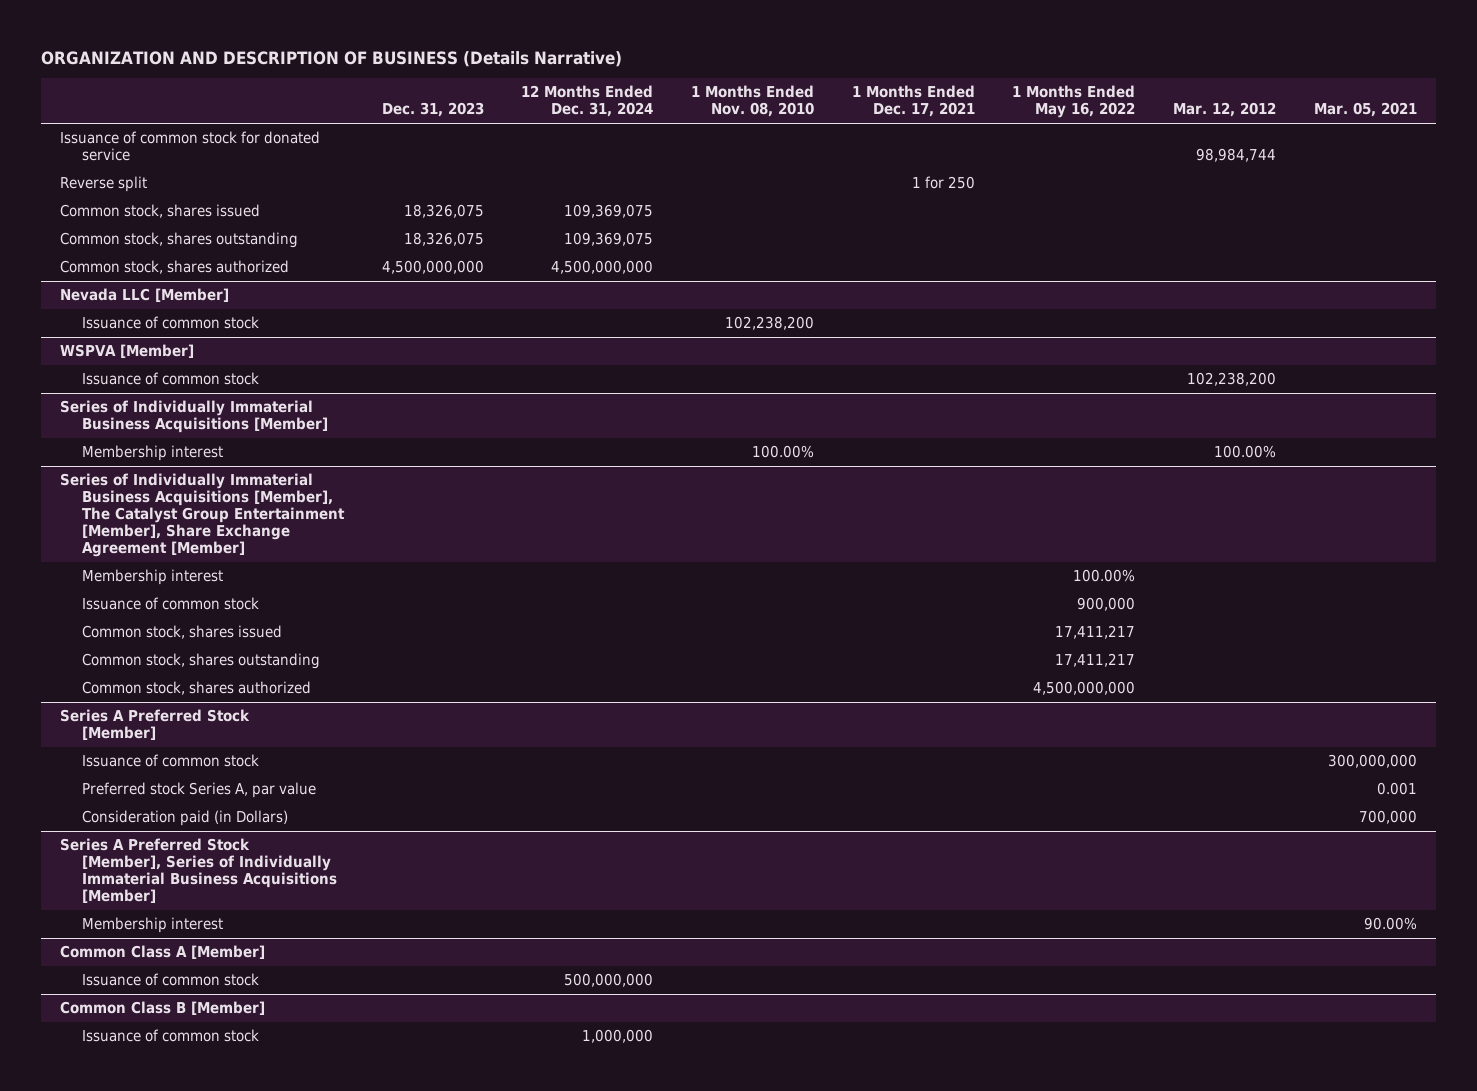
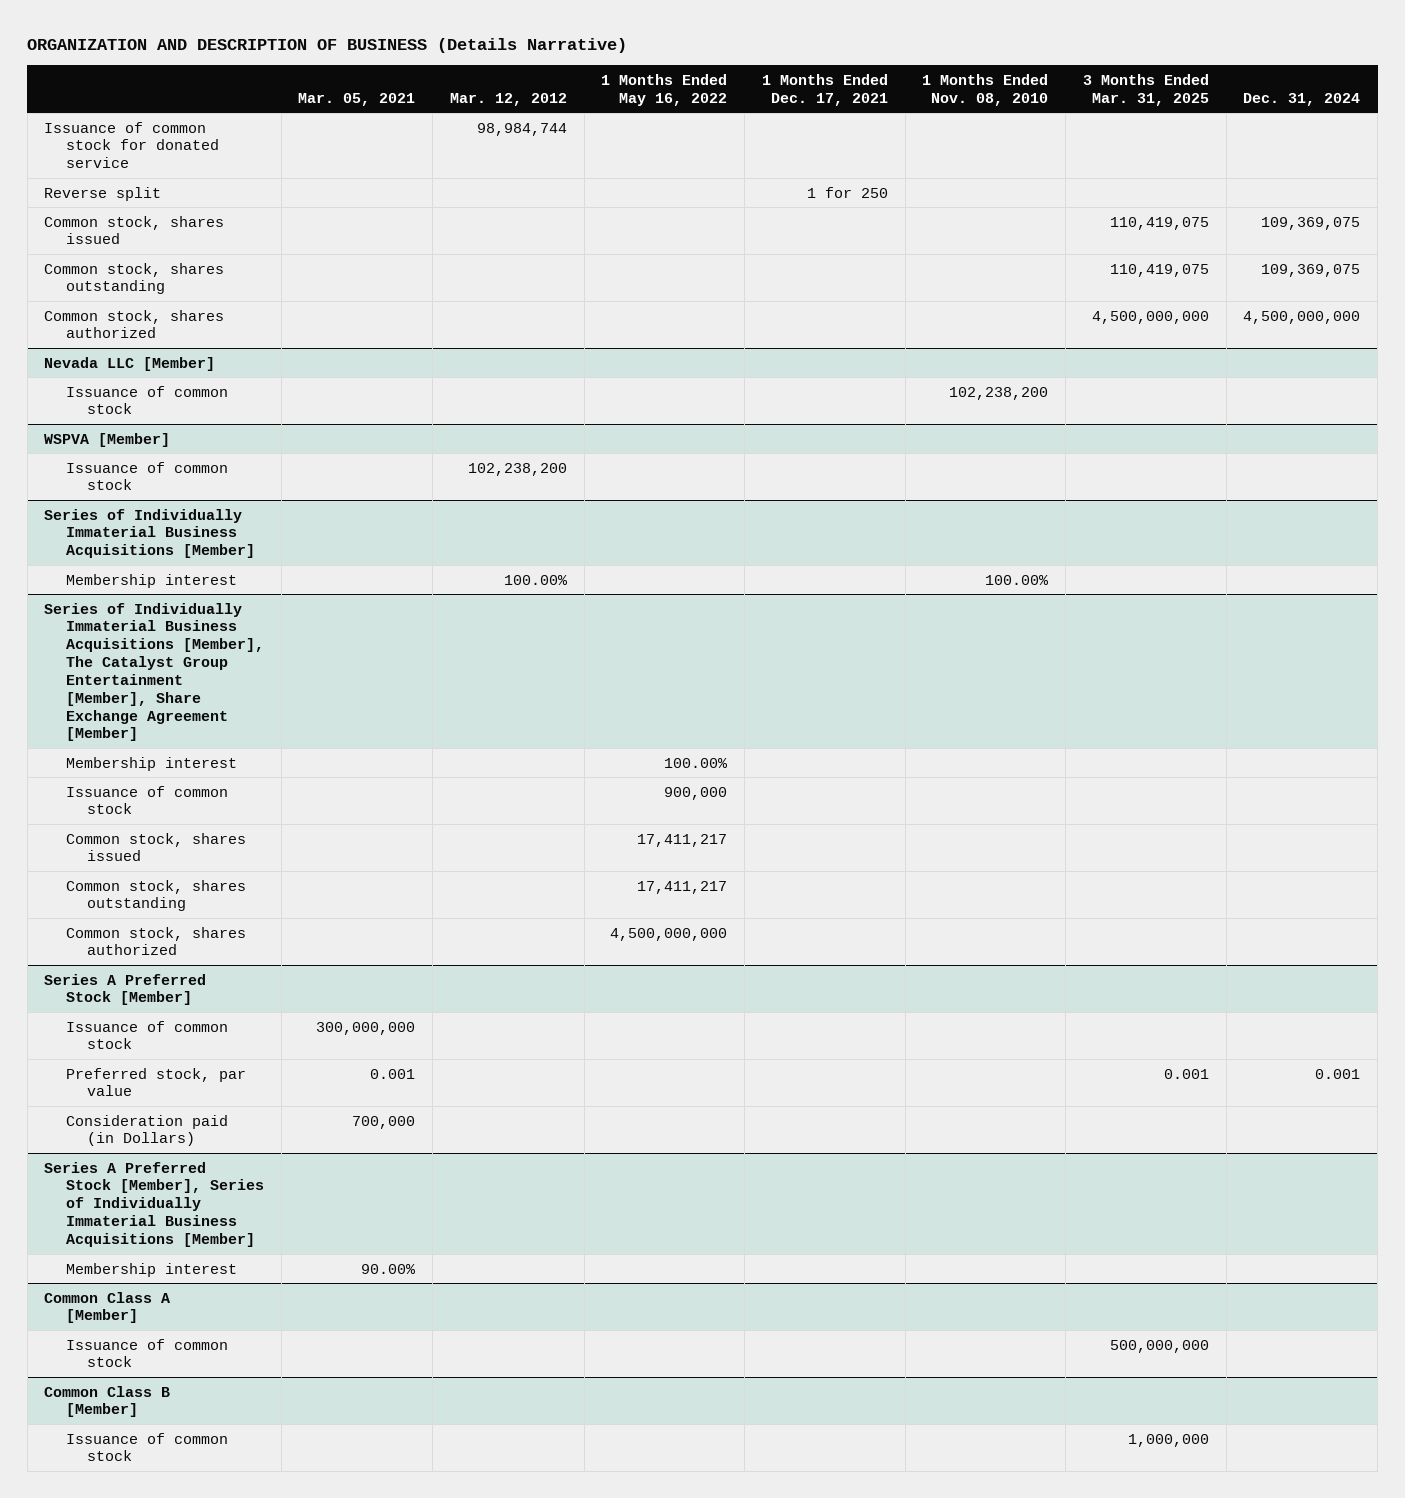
[381,102,484,118] Dec. 31, 2023 -> none
[521,85,654,118] 12 Months Ended Dec. 31, 2024 -> none
none -> [1082,73,1209,106] 3 Months Ended Mar. 31, 2025
none -> [1243,92,1361,106] Dec. 31, 2024
[81,782,316,799] Preferred stock Series A, par value -> [65,1067,246,1097] Preferred stock, par value

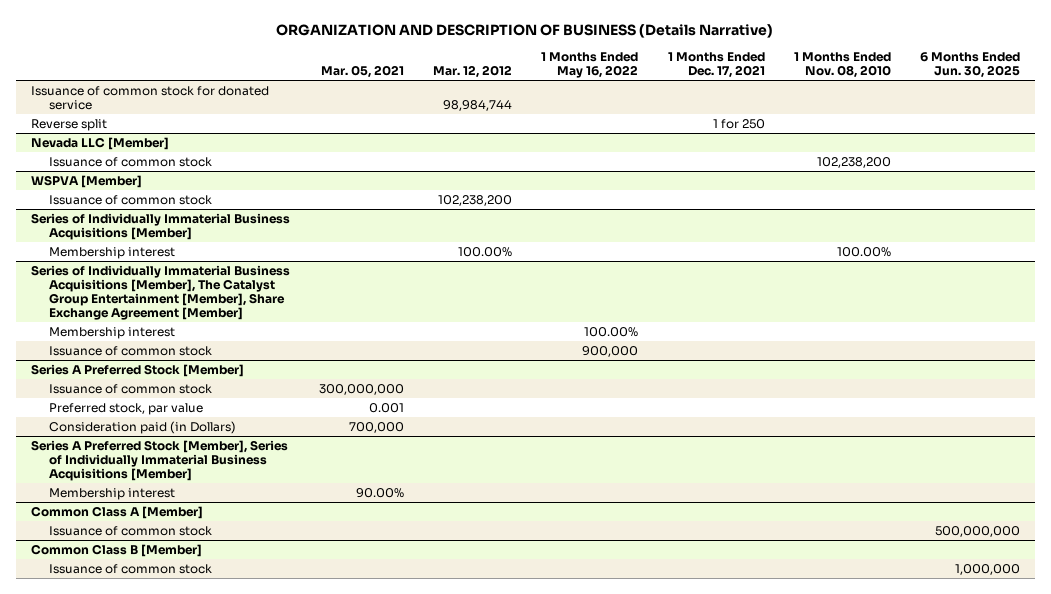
[1082,73,1209,106] 3 Months Ended Mar. 31, 2025 -> none
[1243,92,1361,106] Dec. 31, 2024 -> none
none -> [920,51,1021,78] 6 Months Ended Jun. 30, 2025
[44,215,225,245] Common stock, shares issued -> none
[44,262,225,295] Common stock, shares outstanding -> none
[44,309,225,339] Common stock, shares authorized -> none
[65,832,246,862] Common stock, shares issued -> none
[65,879,246,912] Common stock, shares outstanding -> none
[65,926,246,956] Common stock, shares authorized -> none

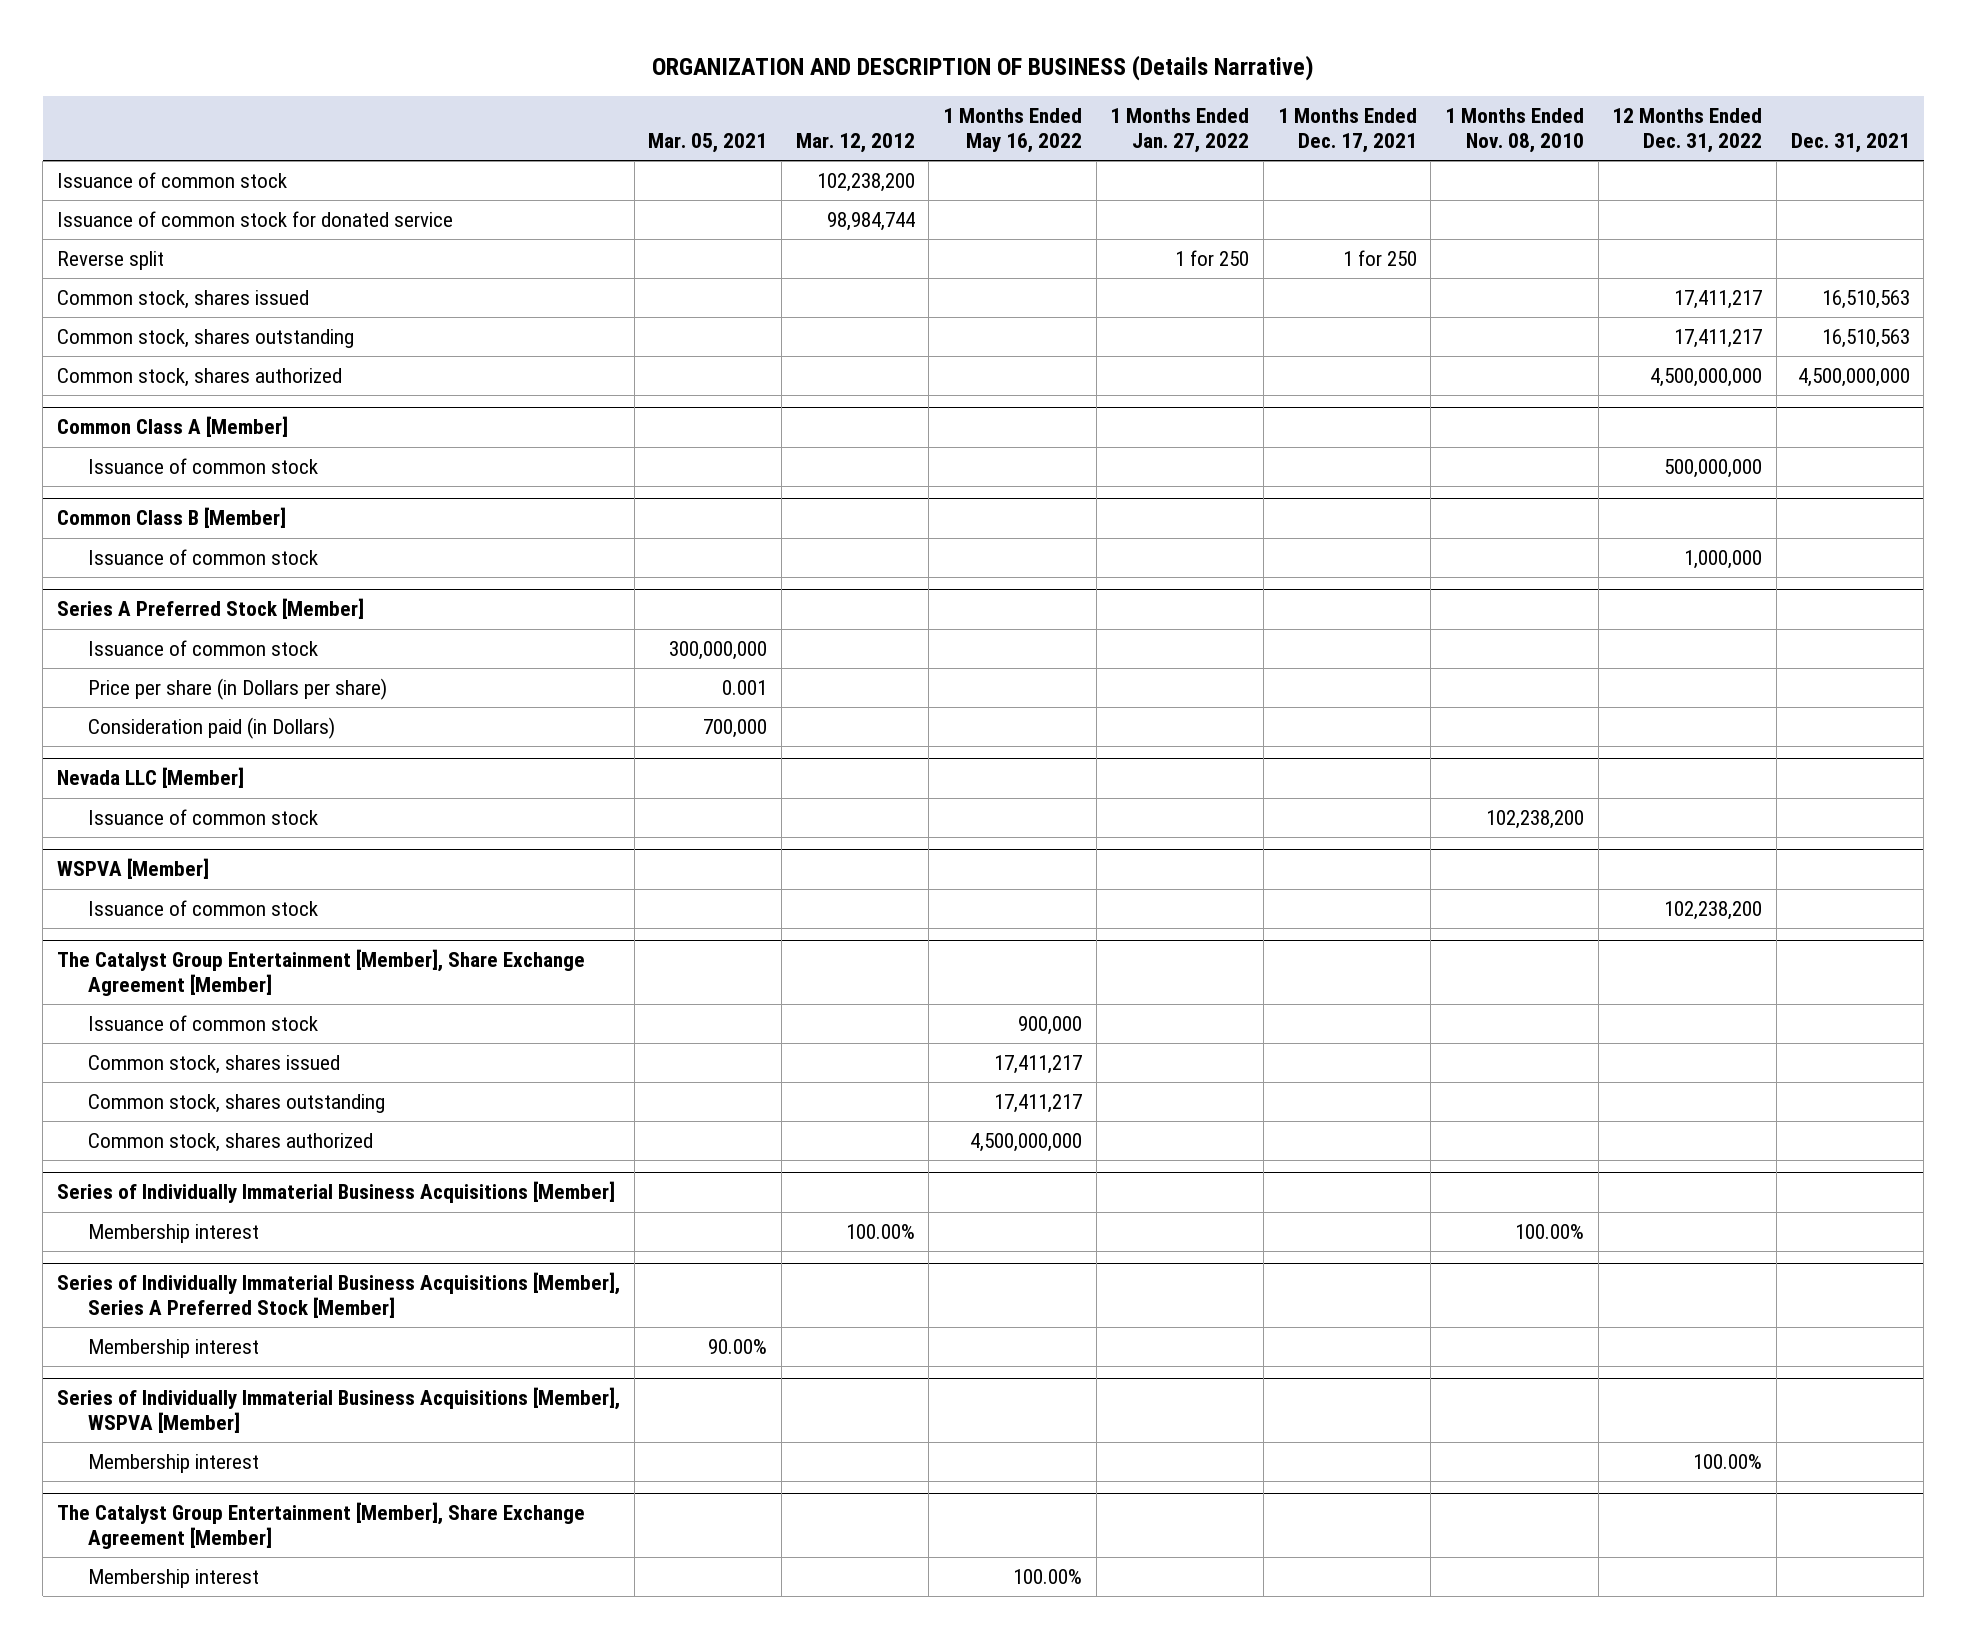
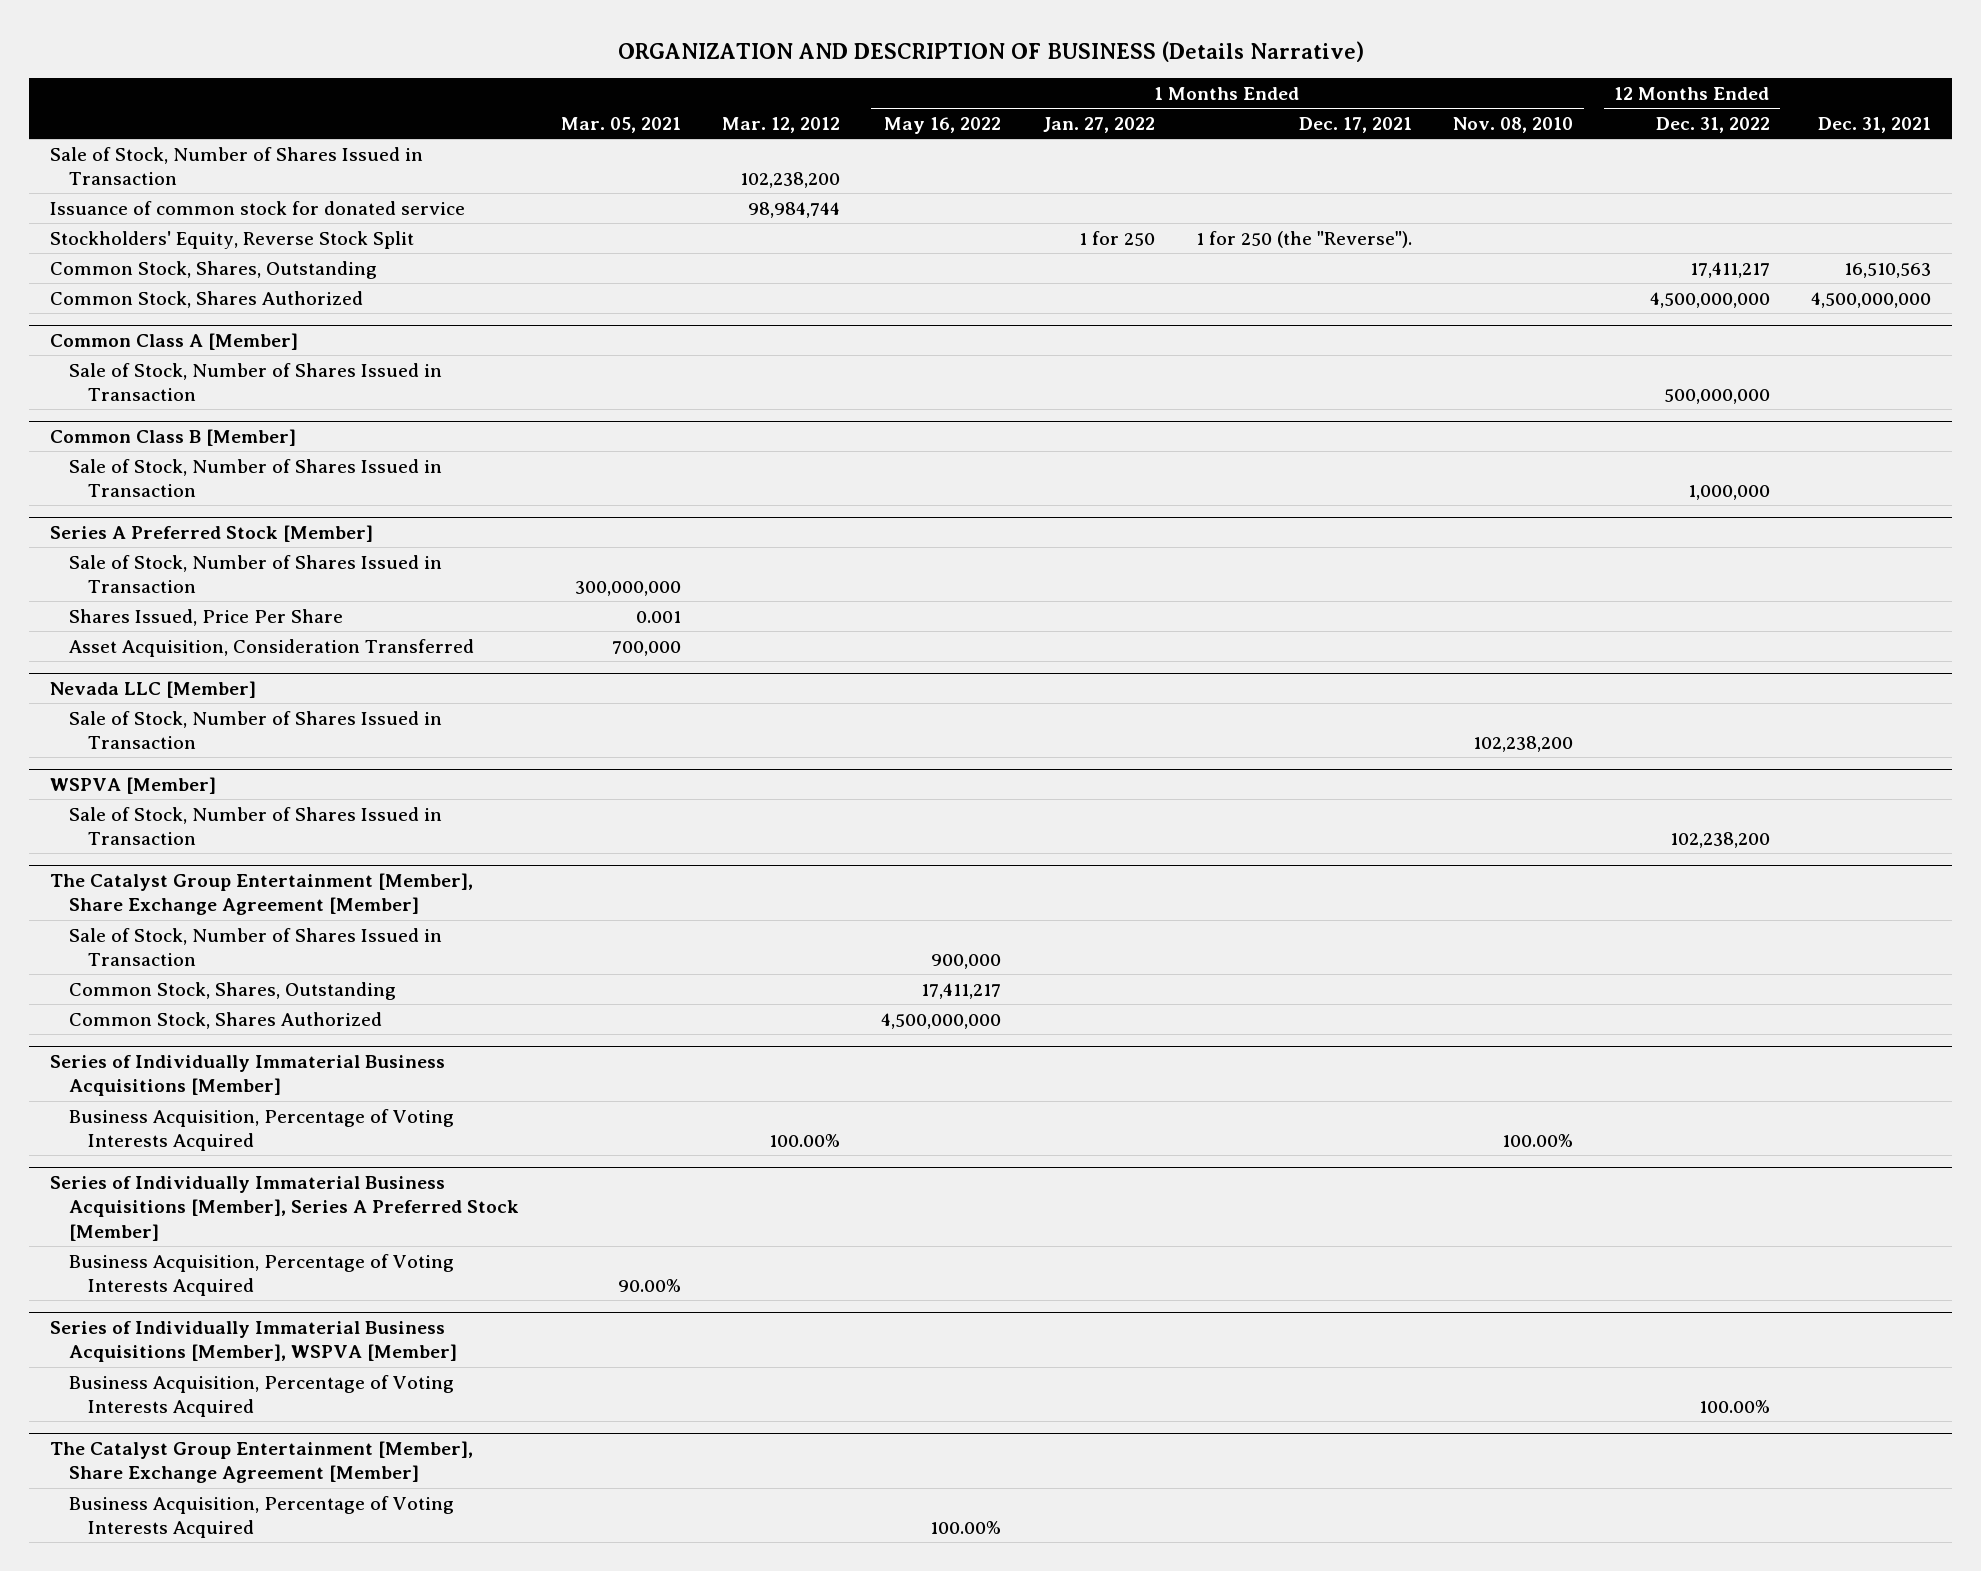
[57,172,288,189] Issuance of common stock -> [50,146,424,186] Sale of Stock, Number of Shares Issued in Transaction
[57,290,310,310] Common stock, shares issued -> none
[57,251,165,271] Reverse split -> [50,230,415,249] Stockholders' Equity, Reverse Stock Split
[1342,250,1417,267] 1 for 250 -> [1195,230,1412,248] 1 for 250 (the "Reverse").
[57,329,355,349] Common stock, shares outstanding -> [50,260,378,279] Common Stock, Shares, Outstanding
[57,368,343,388] Common stock, shares authorized -> [50,290,364,308] Common Stock, Shares Authorized
[87,458,318,475] Issuance of common stock -> [69,362,443,402] Sale of Stock, Number of Shares Issued in Transaction
[87,549,318,566] Issuance of common stock -> [69,458,443,498] Sale of Stock, Number of Shares Issued in Transaction
[87,640,318,657] Issuance of common stock -> [69,554,443,594] Sale of Stock, Number of Shares Issued in Transaction
[87,678,387,701] Price per share (in Dollars per share) -> [69,608,344,626] Shares Issued, Price Per Share
[87,717,335,740] Consideration paid (in Dollars) -> [69,638,475,657] Asset Acquisition, Consideration Transferred
[87,809,318,826] Issuance of common stock -> [69,710,443,750] Sale of Stock, Number of Shares Issued in Transaction
[87,900,318,917] Issuance of common stock -> [69,806,443,846] Sale of Stock, Number of Shares Issued in Transaction
[87,1055,340,1075] Common stock, shares issued -> none
[87,1015,318,1032] Issuance of common stock -> [69,927,443,967] Sale of Stock, Number of Shares Issued in Transaction
[87,1094,385,1114] Common stock, shares outstanding -> [69,981,397,1000] Common Stock, Shares, Outstanding
[87,1133,373,1153] Common stock, shares authorized -> [69,1011,383,1029] Common Stock, Shares Authorized
[87,1224,259,1244] Membership interest -> [69,1108,455,1152] Business Acquisition, Percentage of Voting Interests Acquired
[87,1339,259,1359] Membership interest -> [69,1253,455,1297] Business Acquisition, Percentage of Voting Interests Acquired
[87,1454,259,1474] Membership interest -> [69,1374,455,1418] Business Acquisition, Percentage of Voting Interests Acquired
[87,1569,259,1589] Membership interest -> [69,1495,455,1539] Business Acquisition, Percentage of Voting Interests Acquired

